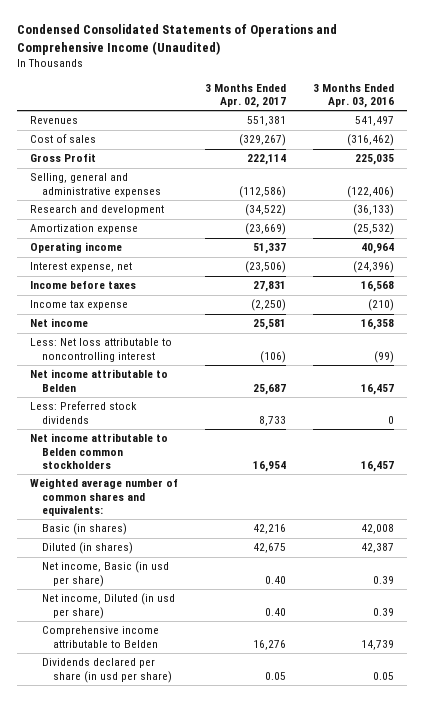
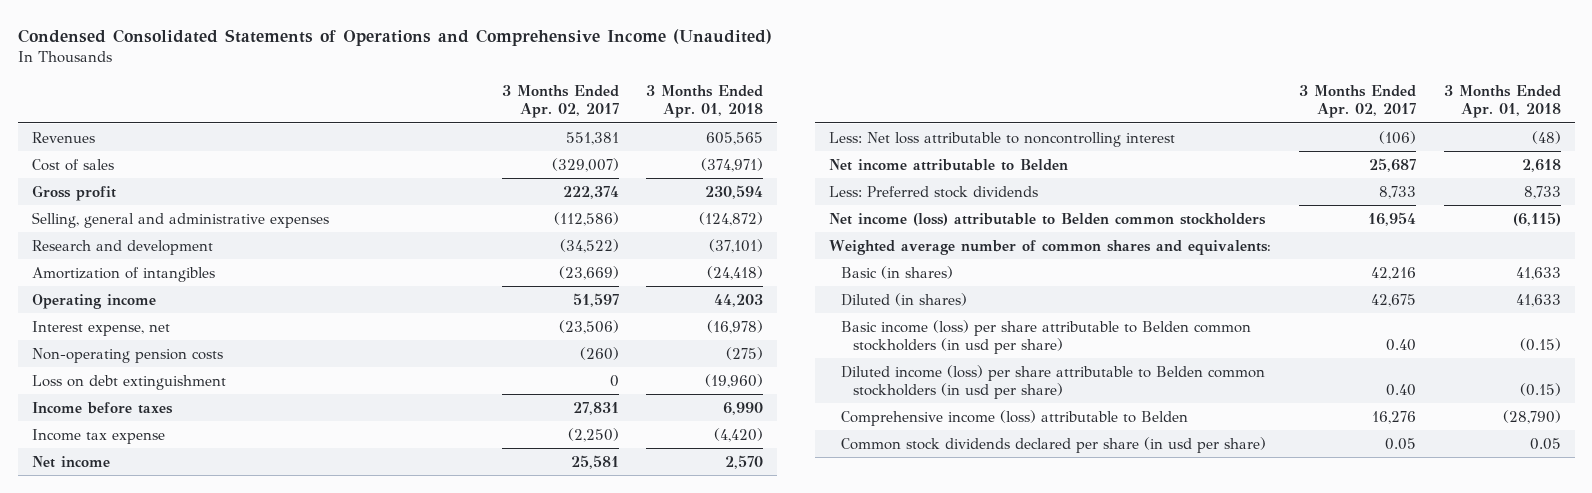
[312,83,394,108] 3 Months Ended Apr. 03, 2016 -> none
none -> [646,85,764,119] 3 Months Ended Apr. 01, 2018
[239,134,287,147] (329,267) -> [551,157,619,172] (329,007)
[30,153,97,163] Gross Profit -> [31,184,116,201] Gross profit
[247,154,287,166] 222,114 -> [562,185,619,199] 222,374
[30,224,139,235] Amortization expense -> [31,266,215,282] Amortization of intangibles
[253,243,287,255] 51,337 -> [572,292,619,307] 51,597
none -> [31,347,223,363] Non-operating pension costs
none -> [31,374,226,390] Loss on debt extinguishment
[30,433,169,469] Net income attributable to Belden common stockholders -> [829,212,1267,226] Net income (loss) attributable to Belden common stockholders
[41,561,169,587] Net income, Basic (in usd per share) -> [840,319,1251,355] Basic income (loss) per share attributable to Belden common stockholders (in usd per share)
[41,593,175,619] Net income, Diluted (in usd per share) -> [840,364,1265,400] Diluted income (loss) per share attributable to Belden common stockholders (in usd per share)
[41,626,159,648] Comprehensive income attributable to Belden -> [840,409,1188,426] Comprehensive income (loss) attributable to Belden
[41,658,173,683] Dividends declared per share (in usd per share) -> [840,436,1266,453] Common stock dividends declared per share (in usd per share)

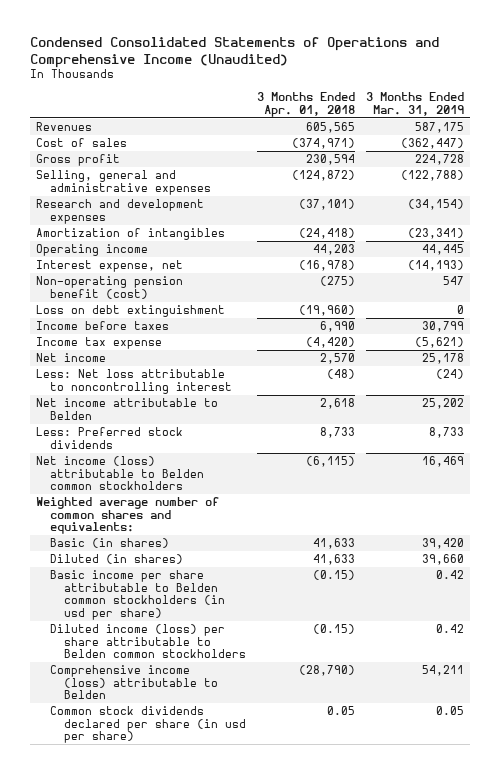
[501,85,619,119] 3 Months Ended Apr. 02, 2017 -> none
none -> [366,92,465,116] 3 Months Ended Mar. 31, 2019
[31,239,213,255] Research and development -> [35,199,204,224] Research and development expenses
[31,347,223,363] Non-operating pension costs -> [35,276,183,299] Non-operating pension benefit (cost)
[840,319,1251,355] Basic income (loss) per share attributable to Belden common stockholders (in usd per share) -> [49,570,226,620] Basic income per share attributable to Belden common stockholders (in usd per share)
[840,364,1265,400] Diluted income (loss) per share attributable to Belden common stockholders (in usd per share) -> [49,624,247,659] Diluted income (loss) per share attributable to Belden common stockholders

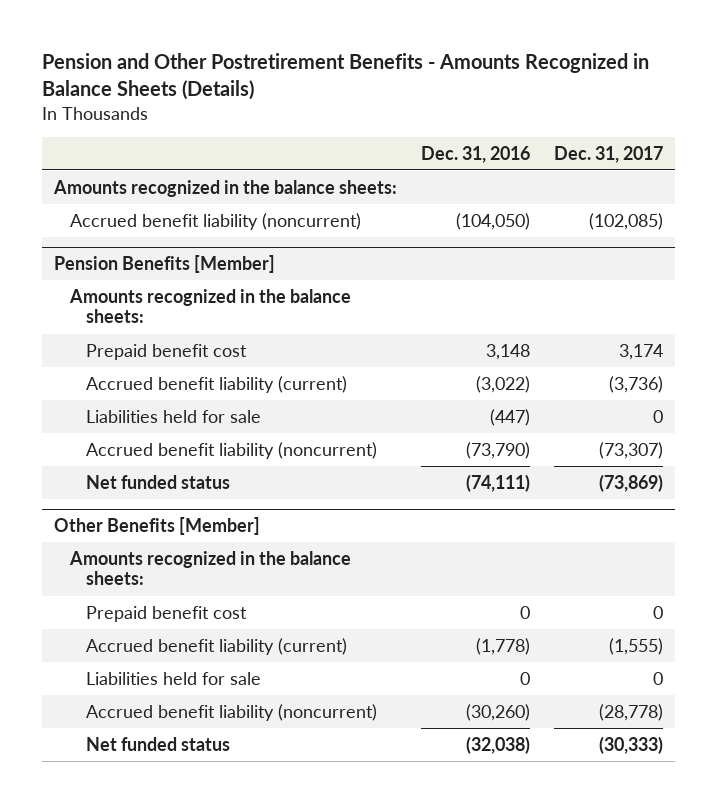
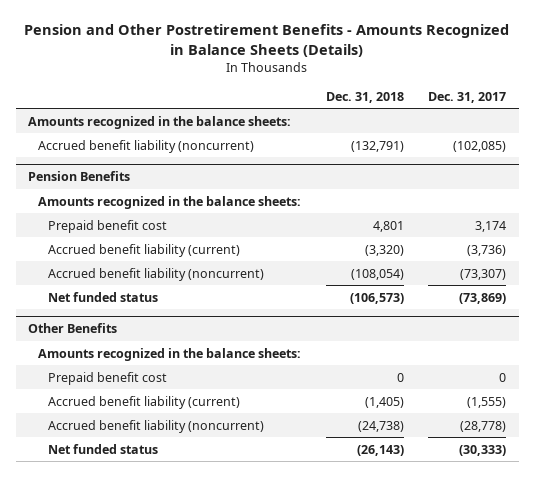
[420,145,530,163] Dec. 31, 2016 -> none
none -> [325,91,404,103] Dec. 31, 2018
[54,254,276,273] Pension Benefits [Member] -> [28,171,131,182] Pension Benefits
[85,409,261,423] Liabilities held for sale -> none
[54,516,261,535] Other Benefits [Member] -> [28,323,118,334] Other Benefits
[85,671,261,685] Liabilities held for sale -> none

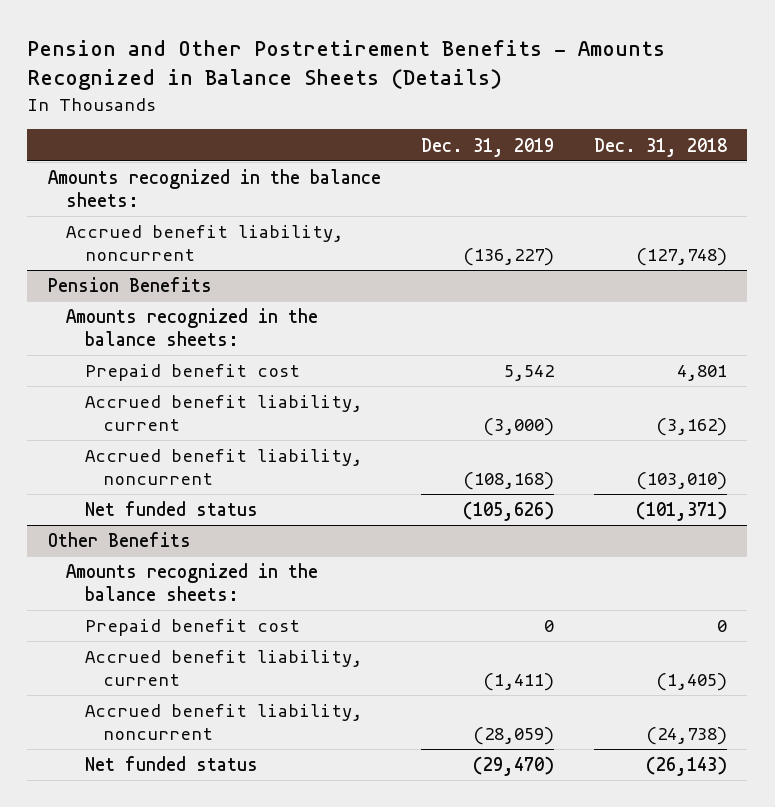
[428,91,507,103] Dec. 31, 2017 -> none
none -> [420,137,554,157] Dec. 31, 2019
[38,139,255,153] Accrued benefit liability (noncurrent) -> [66,225,344,262] Accrued benefit liability, noncurrent
[350,140,404,152] (132,791) -> [636,248,728,267] (127,748)
[48,243,241,257] Accrued benefit liability (current) -> [84,395,362,432] Accrued benefit liability, current
[364,244,404,256] (3,320) -> [656,418,728,437] (3,162)
[48,267,265,281] Accrued benefit liability (noncurrent) -> [84,449,362,486] Accrued benefit liability, noncurrent
[350,268,404,280] (108,054) -> [636,472,728,491] (103,010)
[349,292,404,304] (106,573) -> [636,501,728,522] (101,371)
[48,395,241,409] Accrued benefit liability (current) -> [84,650,362,687] Accrued benefit liability, current
[48,419,265,433] Accrued benefit liability (noncurrent) -> [84,704,362,741] Accrued benefit liability, noncurrent

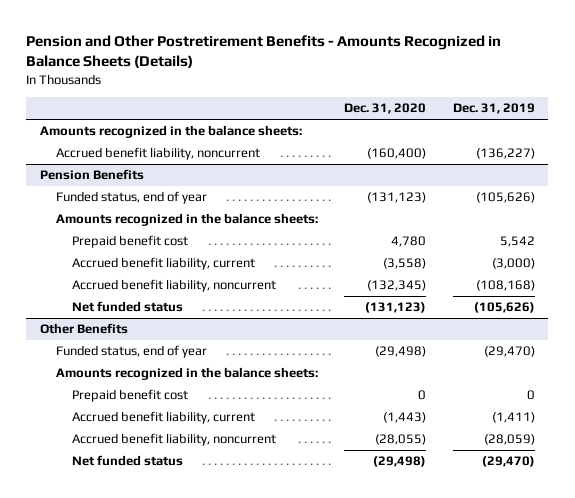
[594,137,728,157] Dec. 31, 2018 -> none
none -> [344,103,427,115] Dec. 31, 2020
none -> [55,191,207,205] Funded status, end of year
none -> [55,345,207,359] Funded status, end of year

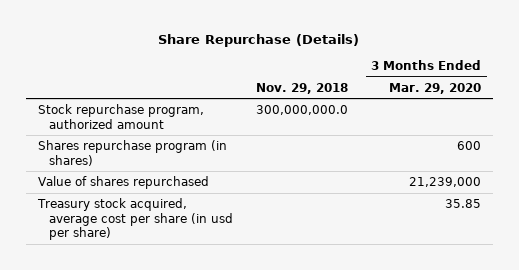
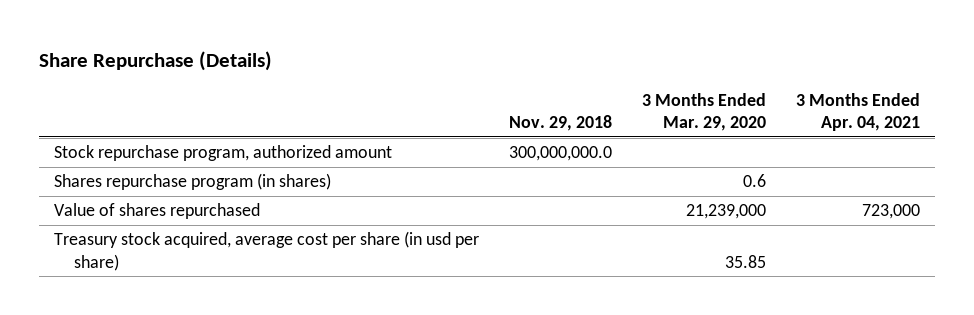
none -> [795,92,920,132] 3 Months Ended Apr. 04, 2021
[457,140,482,150] 600 -> [742,174,766,188] 0.6

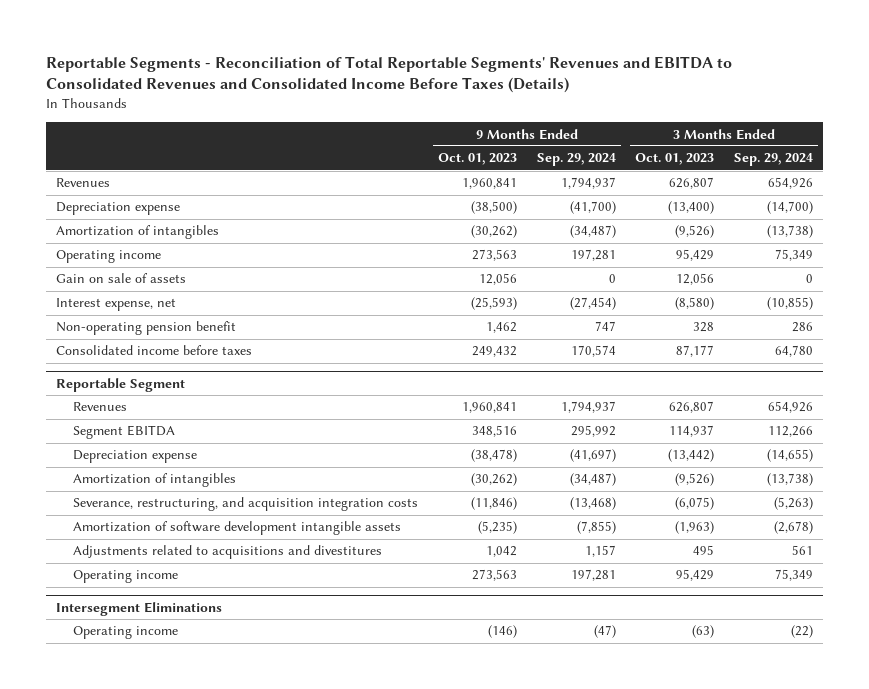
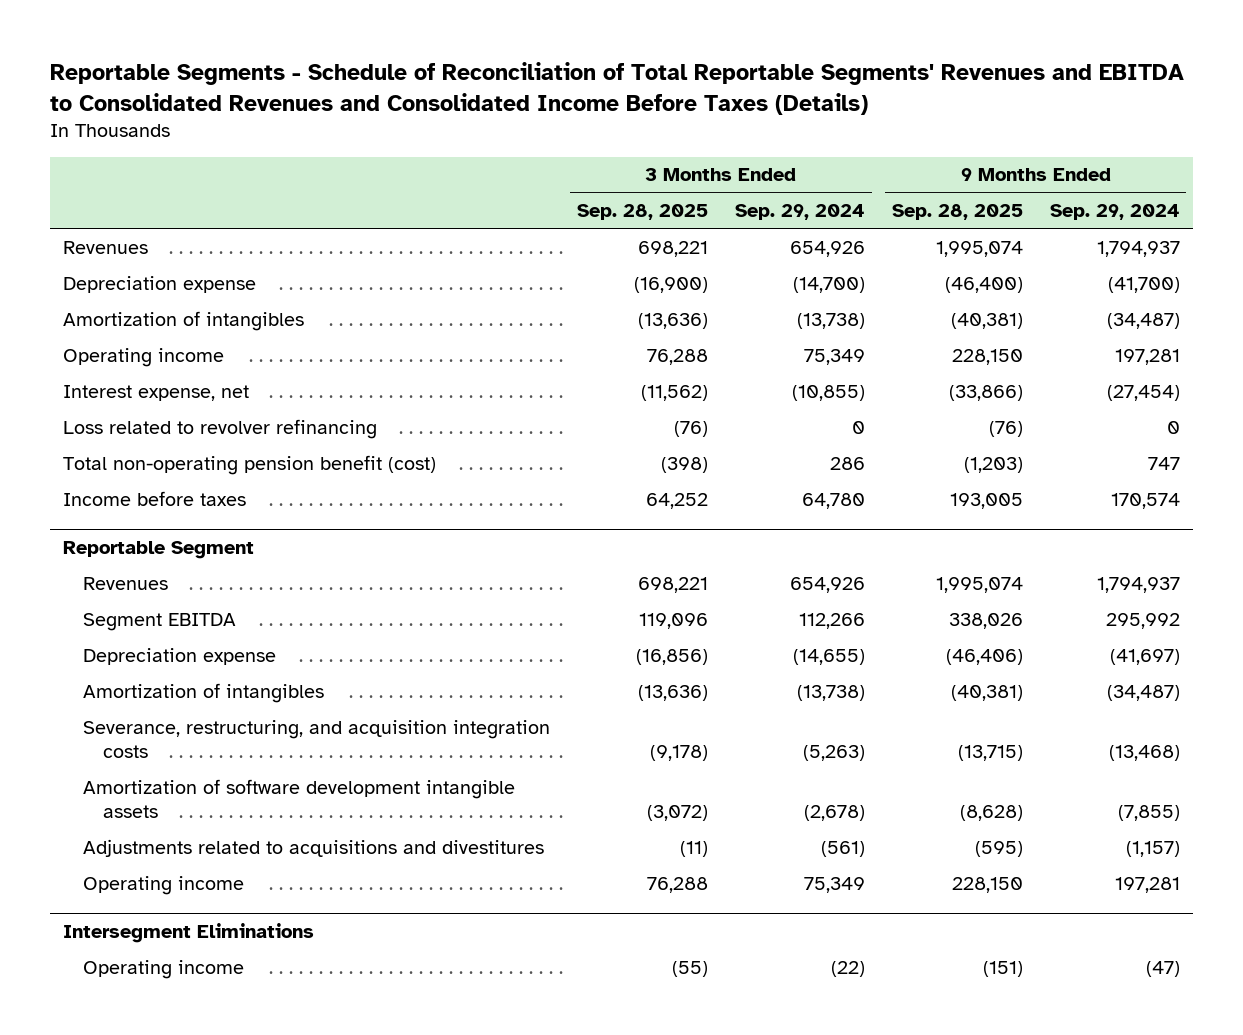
[45,55,732,94] Reportable Segments - Reconciliation of Total Reportable Segments' Revenues and EBITDA to Consolidated Revenues and Consolidated Income Before Taxes (Details) -> [49,62,1184,115] Reportable Segments - Schedule of Reconciliation of Total Reportable Segments' Revenues and EBITDA to Consolidated Revenues and Consolidated Income Before Taxes (Details)
[437,153,517,166] Oct. 01, 2023 -> none
[635,153,715,166] Oct. 01, 2023 -> none
none -> [576,203,708,220] Sep. 28, 2025
none -> [891,203,1023,220] Sep. 28, 2025
[55,273,186,284] Gain on sale of assets -> none
none -> [63,418,378,439] Loss related to revolver refinancing
[55,321,236,336] Non-operating pension benefit -> [63,454,437,475] Total non-operating pension benefit (cost)
[55,345,252,356] Consolidated income before taxes -> [63,490,247,506] Income before taxes
[584,545,616,558] 1,157 -> [1125,840,1180,857] (1,157)
[792,545,814,556] 561 -> [820,840,865,857] (561)

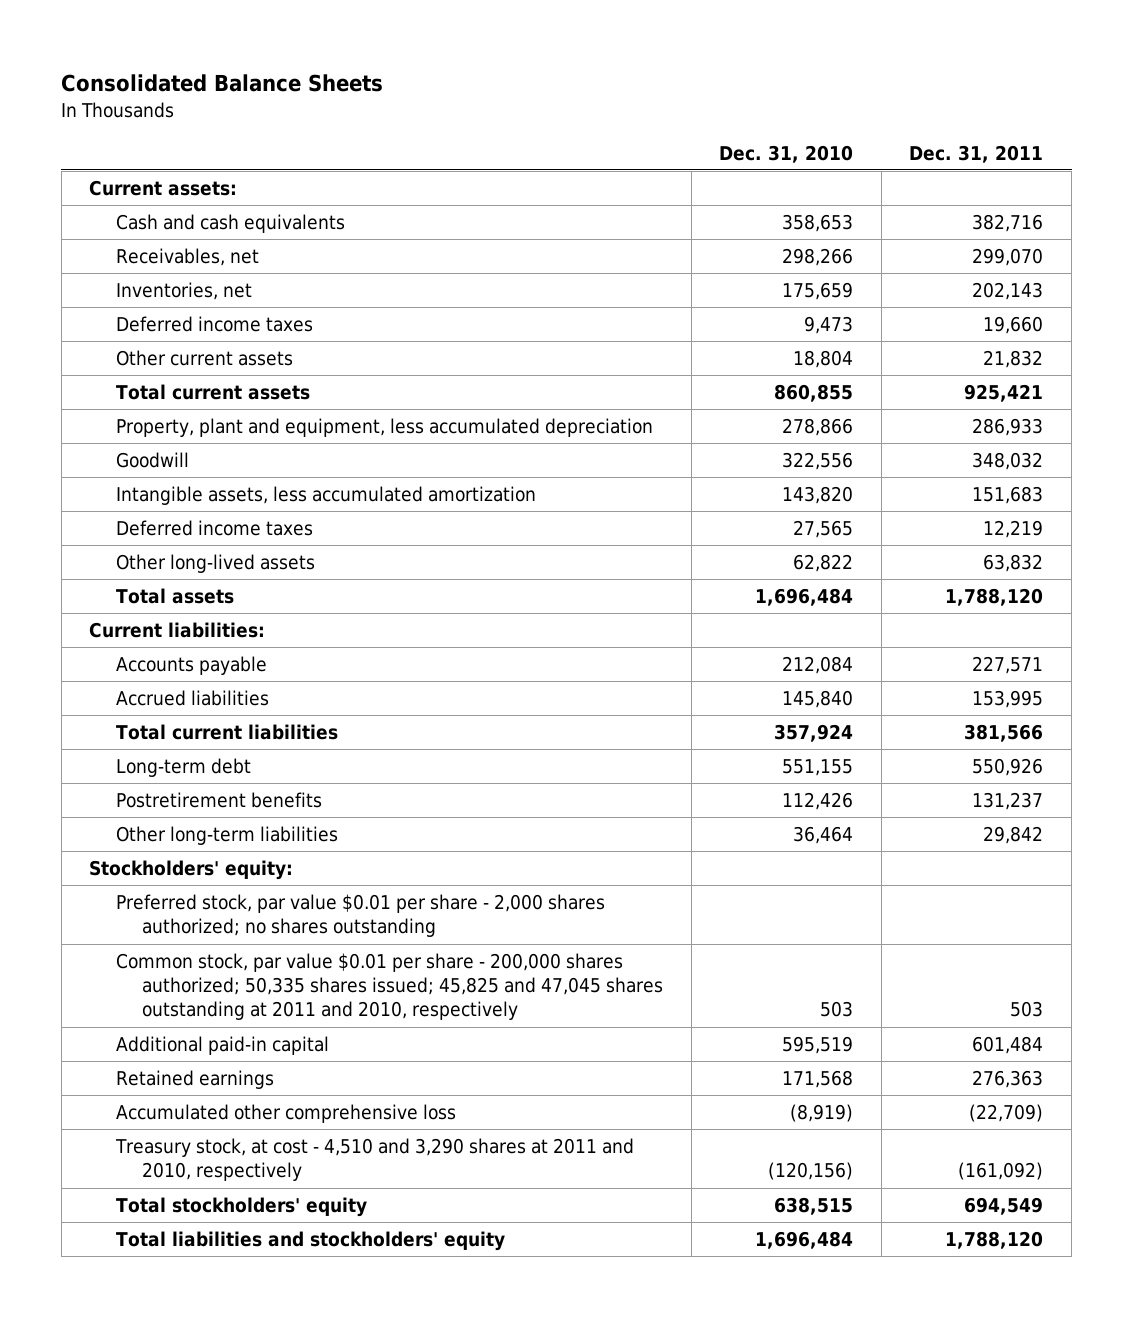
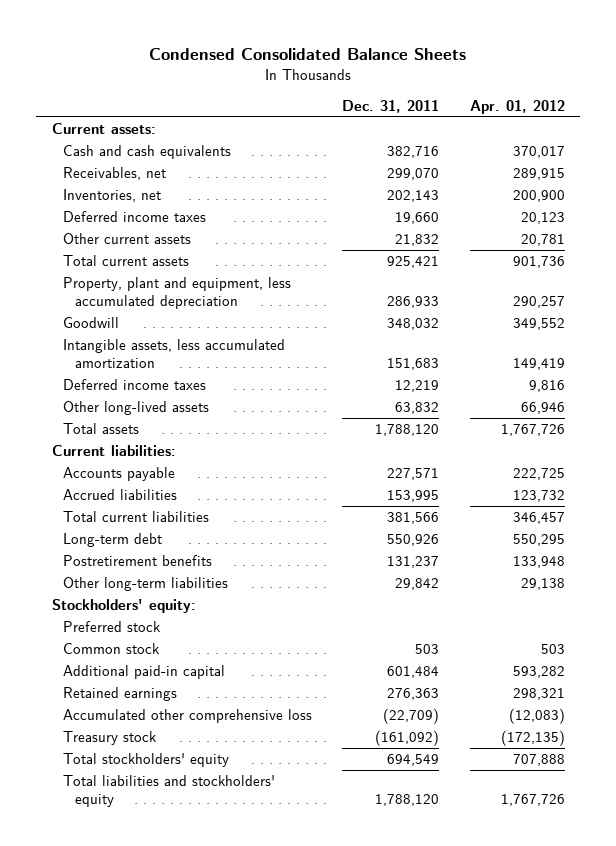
[61,73,384,92] Consolidated Balance Sheets -> [149,47,467,60] Condensed Consolidated Balance Sheets
[719,144,854,163] Dec. 31, 2010 -> none
none -> [469,99,565,114] Apr. 01, 2012
[115,894,605,938] Preferred stock, par value $0.01 per share - 2,000 shares authorized; no shares outstanding -> [63,621,162,633] Preferred stock
[115,953,664,1021] Common stock, par value $0.01 per share - 200,000 shares authorized; 50,335 shares issued; 45,825 and 47,045 shares outstanding at 2011 and 2010, respectively -> [63,643,161,655] Common stock
[114,1138,634,1182] Treasury stock, at cost - 4,510 and 3,290 shares at 2011 and 2010, respectively -> [63,731,158,746] Treasury stock

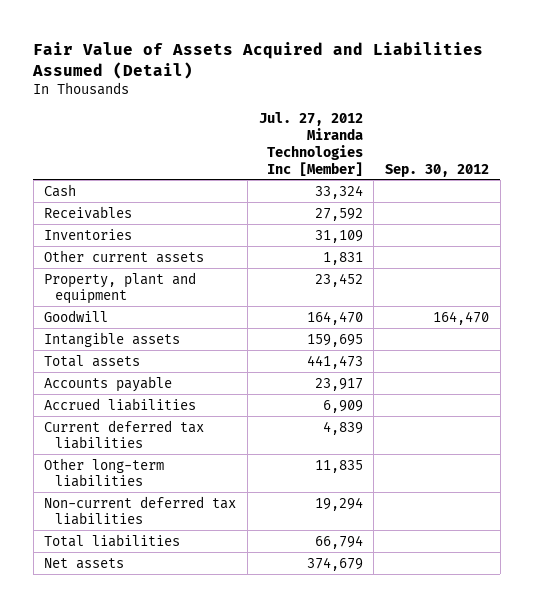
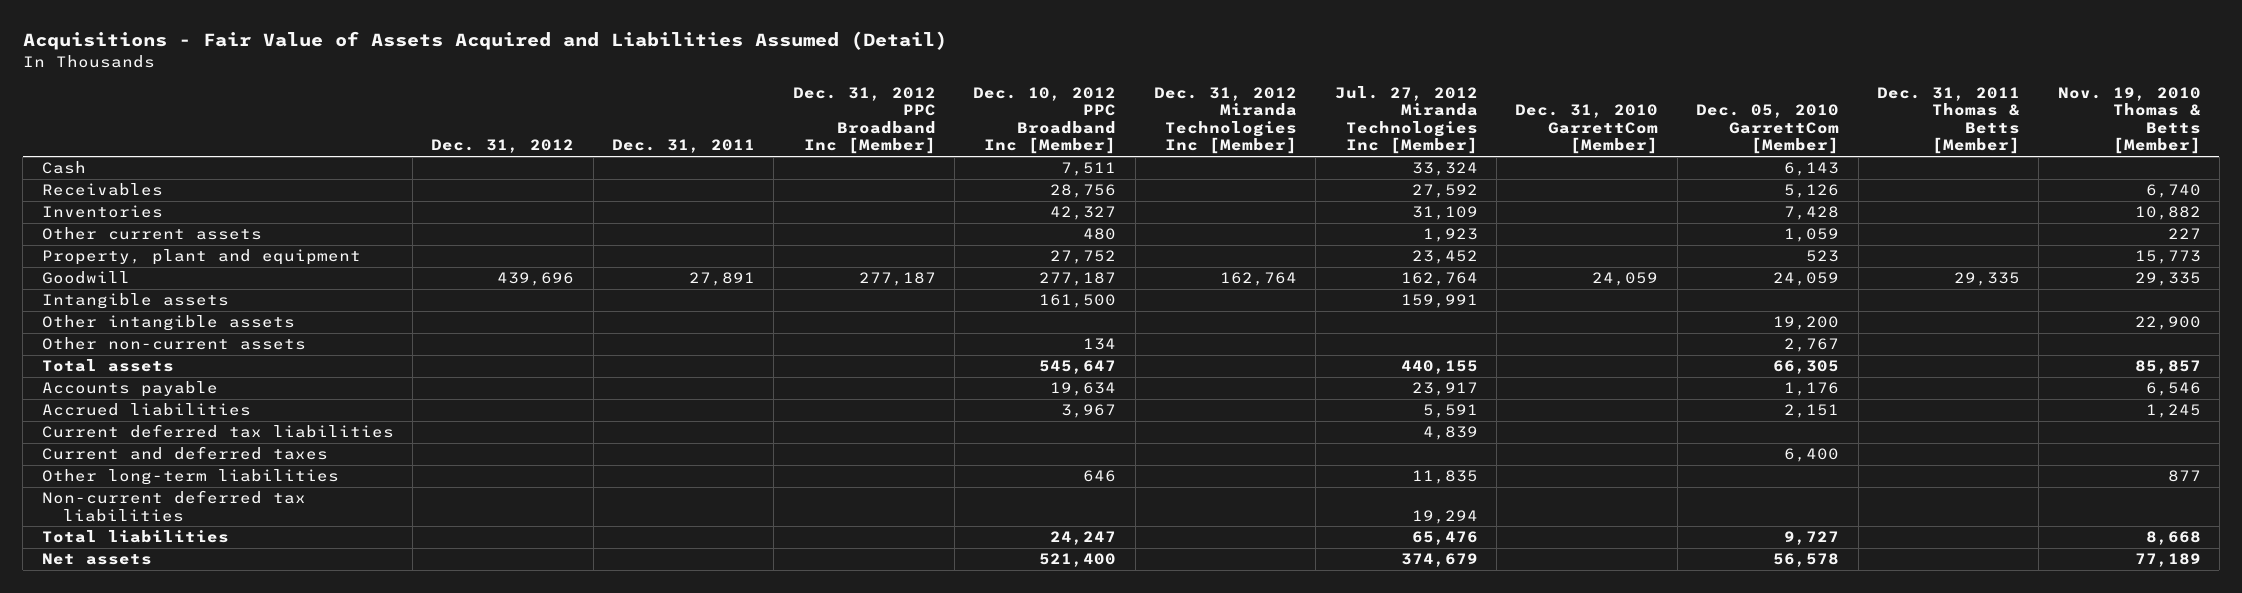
[32,41,484,79] Fair Value of Assets Acquired and Liabilities Assumed (Detail) -> [22,31,947,51] Acquisitions - Fair Value of Assets Acquired and Liabilities Assumed (Detail)
[385,163,490,177] Sep. 30, 2012 -> none
none -> [431,139,575,154] Dec. 31, 2012
none -> [611,139,755,154] Dec. 31, 2011
none -> [792,86,936,155] Dec. 31, 2012 PPC Broadband Inc [Member]
none -> [973,86,1117,155] Dec. 10, 2012 PPC Broadband Inc [Member]
none -> [1154,86,1298,155] Dec. 31, 2012 Miranda Technologies Inc [Member]
none -> [1515,104,1659,155] Dec. 31, 2010 GarrettCom [Member]
none -> [1696,104,1840,155] Dec. 05, 2010 GarrettCom [Member]
none -> [1876,86,2020,155] Dec. 31, 2011 Thomas & Betts [Member]
none -> [2057,86,2201,155] Nov. 19, 2010 Thomas & Betts [Member]
[322,251,363,265] 1,831 -> [1422,228,1478,243] 1,923
[306,310,363,325] 164,470 -> [1400,272,1478,287] 162,764
[306,333,363,347] 159,695 -> [1400,294,1478,309] 159,991
none -> [41,315,295,332] Other intangible assets
none -> [41,337,306,351] Other non-current assets
[306,354,363,369] 441,473 -> [1400,360,1478,375] 440,155
[322,399,363,413] 6,909 -> [1422,404,1478,419] 5,591
none -> [41,446,328,461] Current and deferred taxes
[314,534,363,549] 66,794 -> [1411,531,1478,546] 65,476

